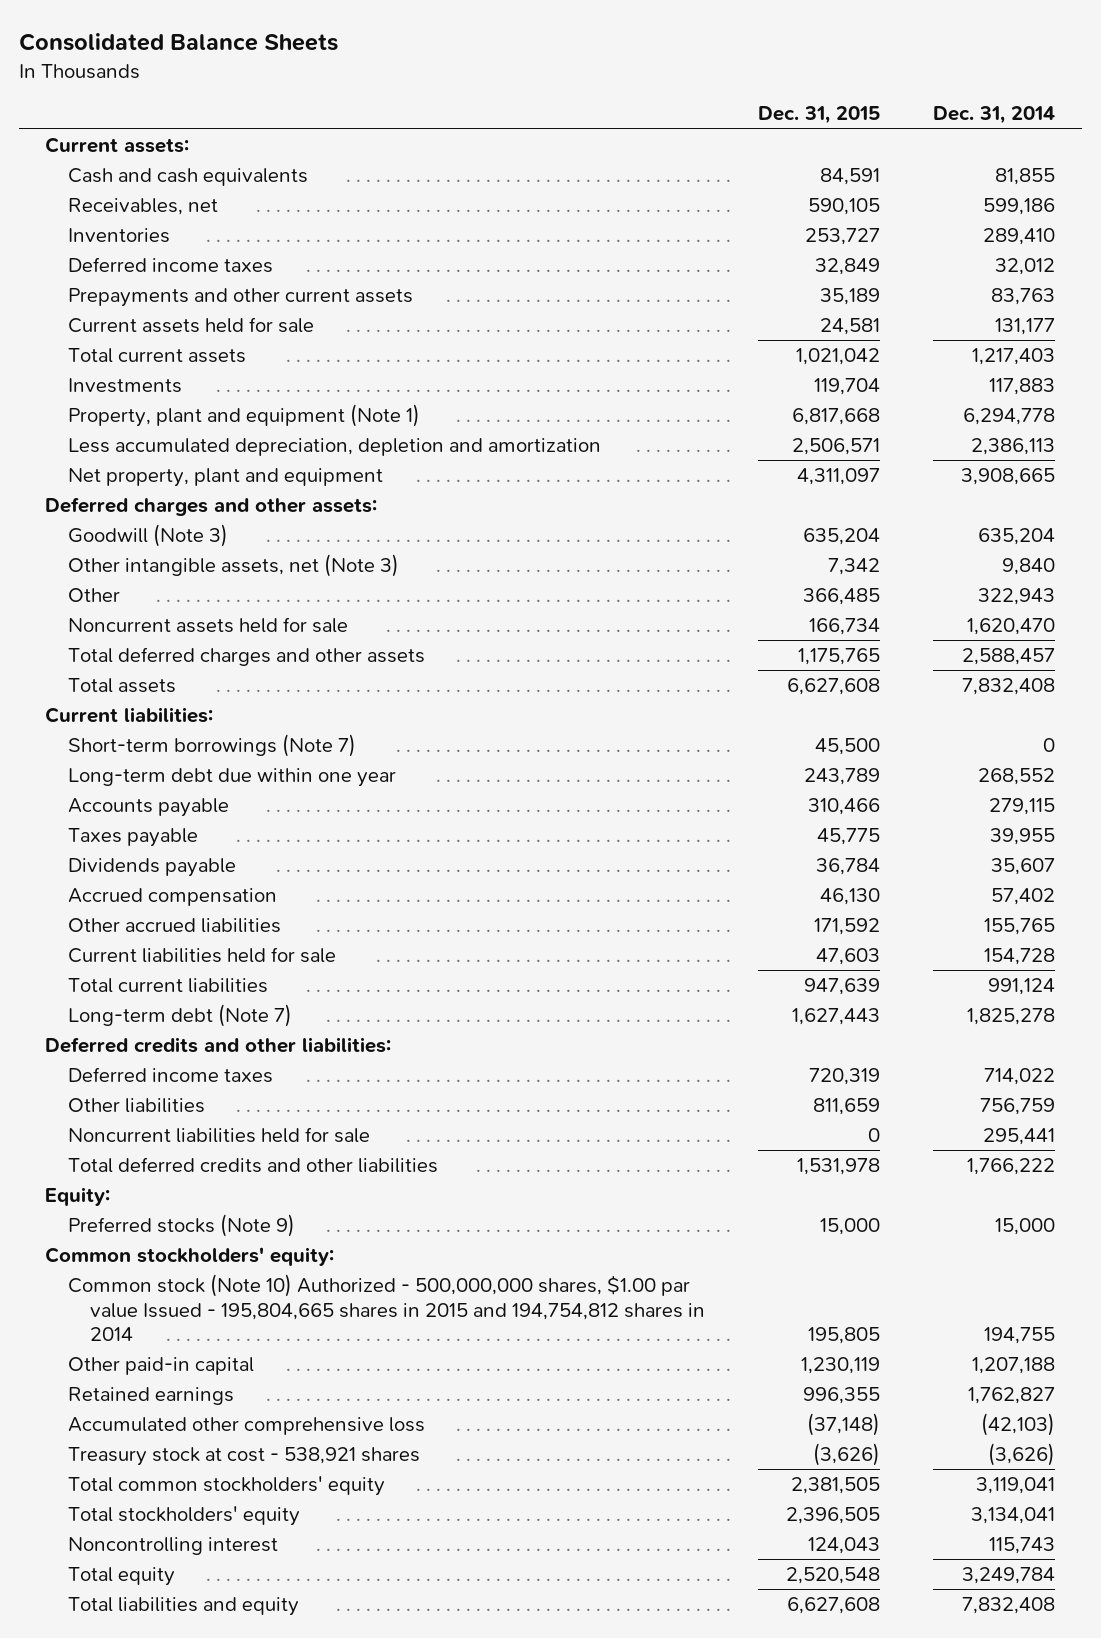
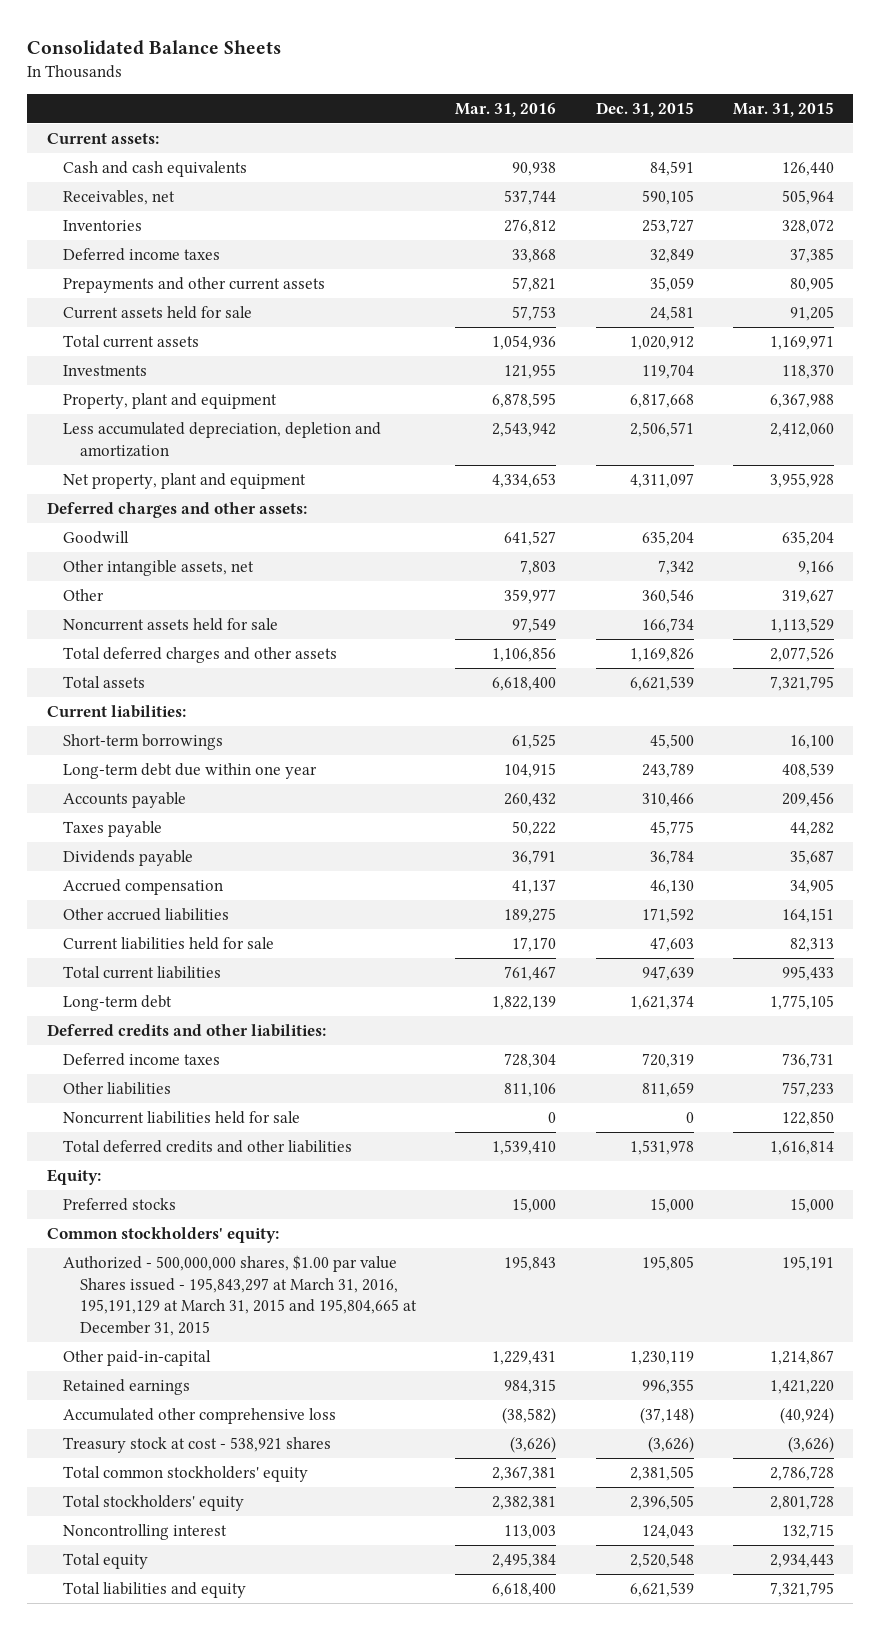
[933,106,1056,125] Dec. 31, 2014 -> none
none -> [455,102,557,117] Mar. 31, 2016
none -> [732,101,834,117] Mar. 31, 2015
[819,288,880,306] 35,189 -> [649,277,694,293] 35,059
[795,348,880,366] 1,021,042 -> [629,336,694,351] 1,020,912
[67,404,420,428] Property, plant and equipment (Note 1) -> [63,393,278,410] Property, plant and equipment
[67,524,228,548] Goodwill (Note 3) -> [63,531,130,545] Goodwill
[67,554,399,578] Other intangible assets, net (Note 3) -> [63,560,255,577] Other intangible assets, net
[802,588,880,606] 366,485 -> [641,589,694,605] 360,546
[797,648,880,666] 1,175,765 -> [629,648,694,663] 1,169,826
[786,678,880,696] 6,627,608 -> [629,676,694,692] 6,621,539
[67,734,356,758] Short-term borrowings (Note 7) -> [63,734,224,751] Short-term borrowings
[67,1004,292,1028] Long-term debt (Note 7) -> [63,995,173,1012] Long-term debt
[791,1008,880,1026] 1,627,443 -> [629,995,694,1011] 1,621,374
[67,1214,295,1238] Preferred stocks (Note 9) -> [63,1198,177,1212] Preferred stocks
[67,1274,705,1342] Common stock (Note 10) Authorized - 500,000,000 shares, $1.00 par value Issued - 195,804,665 shares in 2015 and 194,754,812 shares in 2014 -> [63,1255,418,1337] Authorized - 500,000,000 shares, $1.00 par value Shares issued - 195,843,297 at March 31, 2016, 195,191,129 at March 31, 2015 and 195,804,665 at December 31, 2015
[67,1357,254,1376] Other paid-in capital -> [63,1350,212,1367] Other paid-in-capital
[786,1597,880,1615] 6,627,608 -> [629,1582,694,1598] 6,621,539

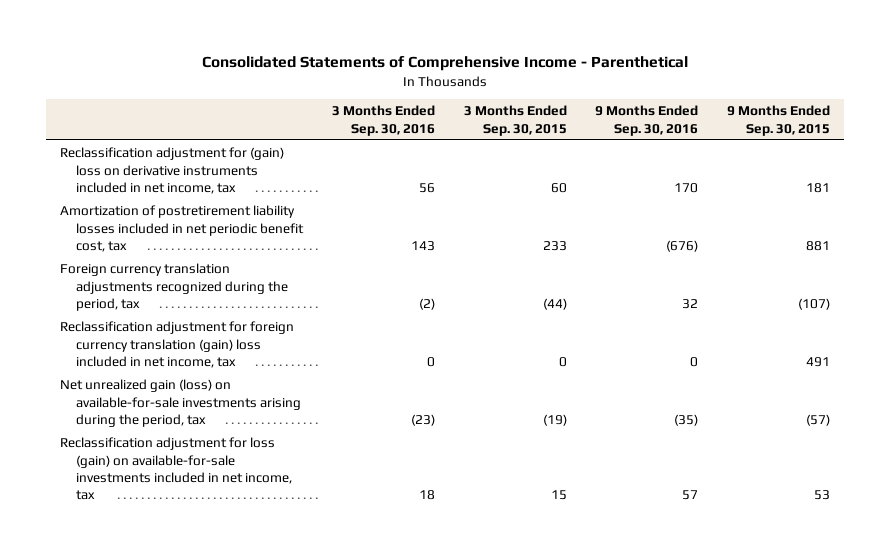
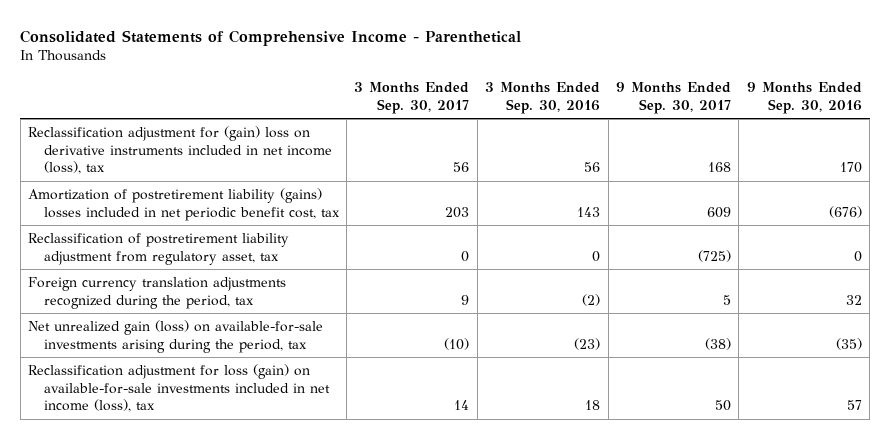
[463,105,567,136] 3 Months Ended Sep. 30, 2015 -> none
[726,105,830,136] 9 Months Ended Sep. 30, 2015 -> none
none -> [354,82,470,114] 3 Months Ended Sep. 30, 2017
none -> [615,82,731,114] 9 Months Ended Sep. 30, 2017
[60,147,285,194] Reclassification adjustment for (gain) loss on derivative instruments included in net income, tax -> [27,126,332,175] Reclassification adjustment for (gain) loss on derivative instruments included in net income (loss), tax
[60,205,305,252] Amortization of postretirement liability losses included in net periodic benefit cost, tax -> [27,188,340,221] Amortization of postretirement liability (gains) losses included in net periodic benefit cost, tax
none -> [27,233,289,265] Reclassification of postretirement liability adjustment from regulatory asset, tax
[60,321,295,368] Reclassification adjustment for foreign currency translation (gain) loss included in net income, tax -> none
[60,437,293,501] Reclassification adjustment for loss (gain) on available-for-sale investments included in net income, tax -> [27,364,330,413] Reclassification adjustment for loss (gain) on available-for-sale investments included in net income (loss), tax

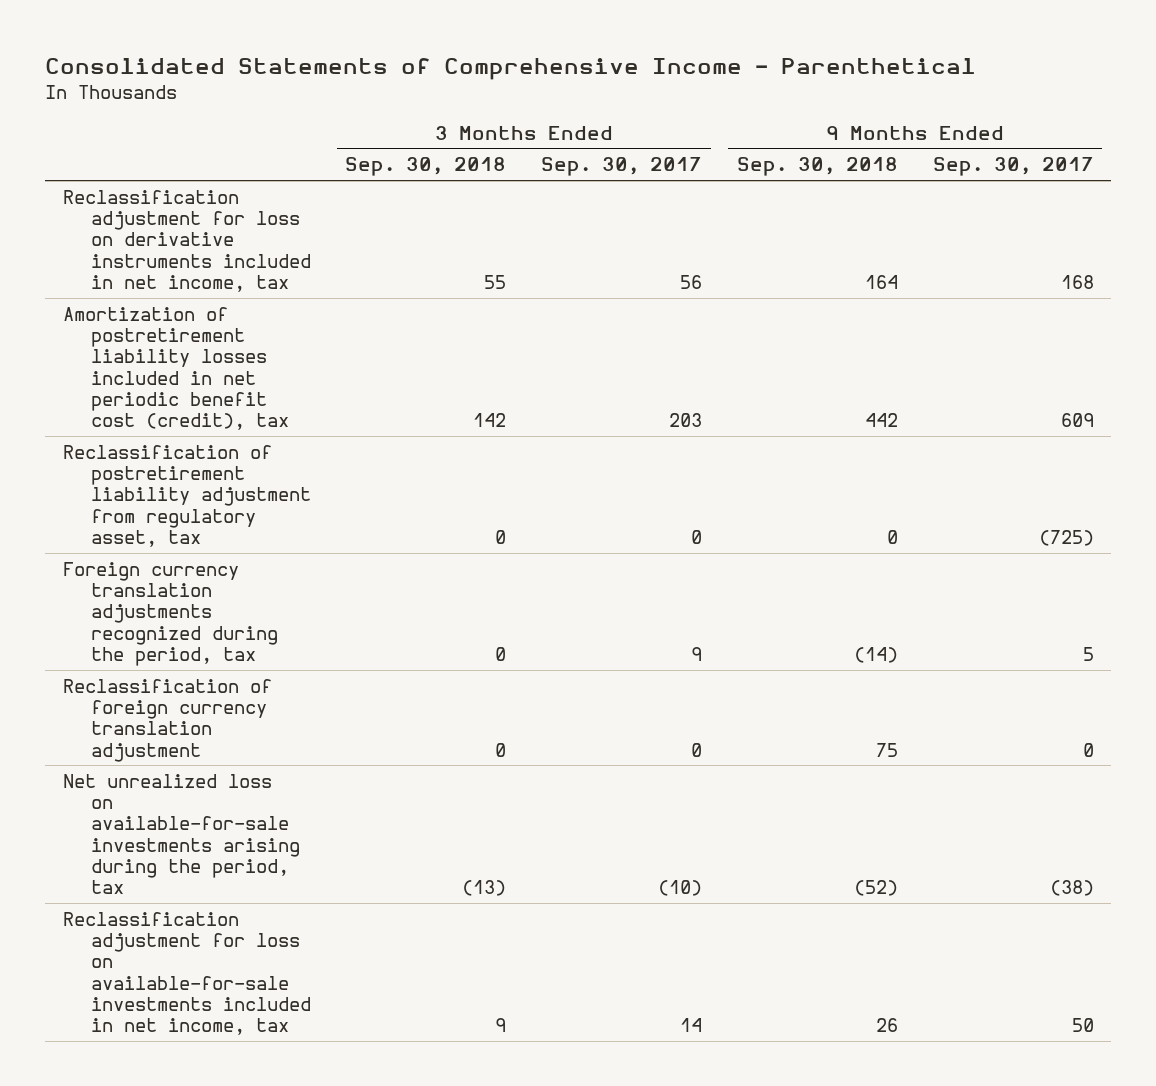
[485,82,601,114] 3 Months Ended Sep. 30, 2016 -> none
[746,82,862,114] 9 Months Ended Sep. 30, 2016 -> none
none -> [345,157,507,177] Sep. 30, 2018
none -> [736,157,898,177] Sep. 30, 2018
[27,126,332,175] Reclassification adjustment for (gain) loss on derivative instruments included in net income (loss), tax -> [62,189,311,293] Reclassification adjustment for loss on derivative instruments included in net income, tax
[27,188,340,221] Amortization of postretirement liability (gains) losses included in net periodic benefit cost, tax -> [62,306,289,431] Amortization of postretirement liability losses included in net periodic benefit cost (credit), tax
none -> [62,678,272,762] Reclassification of foreign currency translation adjustment
[27,320,323,353] Net unrealized gain (loss) on available-for-sale investments arising during the period, tax -> [62,773,300,895] Net unrealized loss on available-for-sale investments arising during the period, tax
[27,364,330,413] Reclassification adjustment for loss (gain) on available-for-sale investments included in net income (loss), tax -> [62,911,311,1036] Reclassification adjustment for loss on available-for-sale investments included in net income, tax

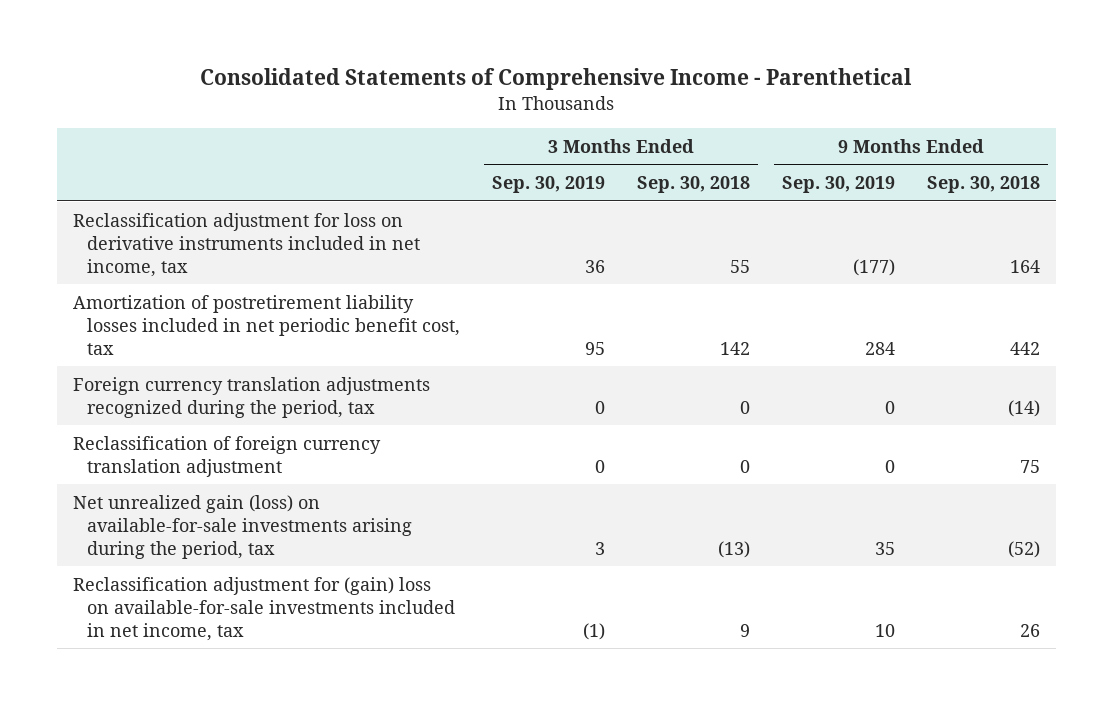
[541,157,703,177] Sep. 30, 2017 -> none
[932,157,1094,177] Sep. 30, 2017 -> none
none -> [492,176,606,194] Sep. 30, 2019
none -> [782,176,896,194] Sep. 30, 2019
[62,444,311,548] Reclassification of postretirement liability adjustment from regulatory asset, tax -> none
[62,306,289,431] Amortization of postretirement liability losses included in net periodic benefit cost (credit), tax -> [72,294,461,355] Amortization of postretirement liability losses included in net periodic benefit cost, tax
[62,773,300,895] Net unrealized loss on available-for-sale investments arising during the period, tax -> [72,494,413,559] Net unrealized gain (loss) on available-for-sale investments arising during the period, tax
[62,911,311,1036] Reclassification adjustment for loss on available-for-sale investments included in net income, tax -> [72,576,456,641] Reclassification adjustment for (gain) loss on available-for-sale investments included in net income, tax

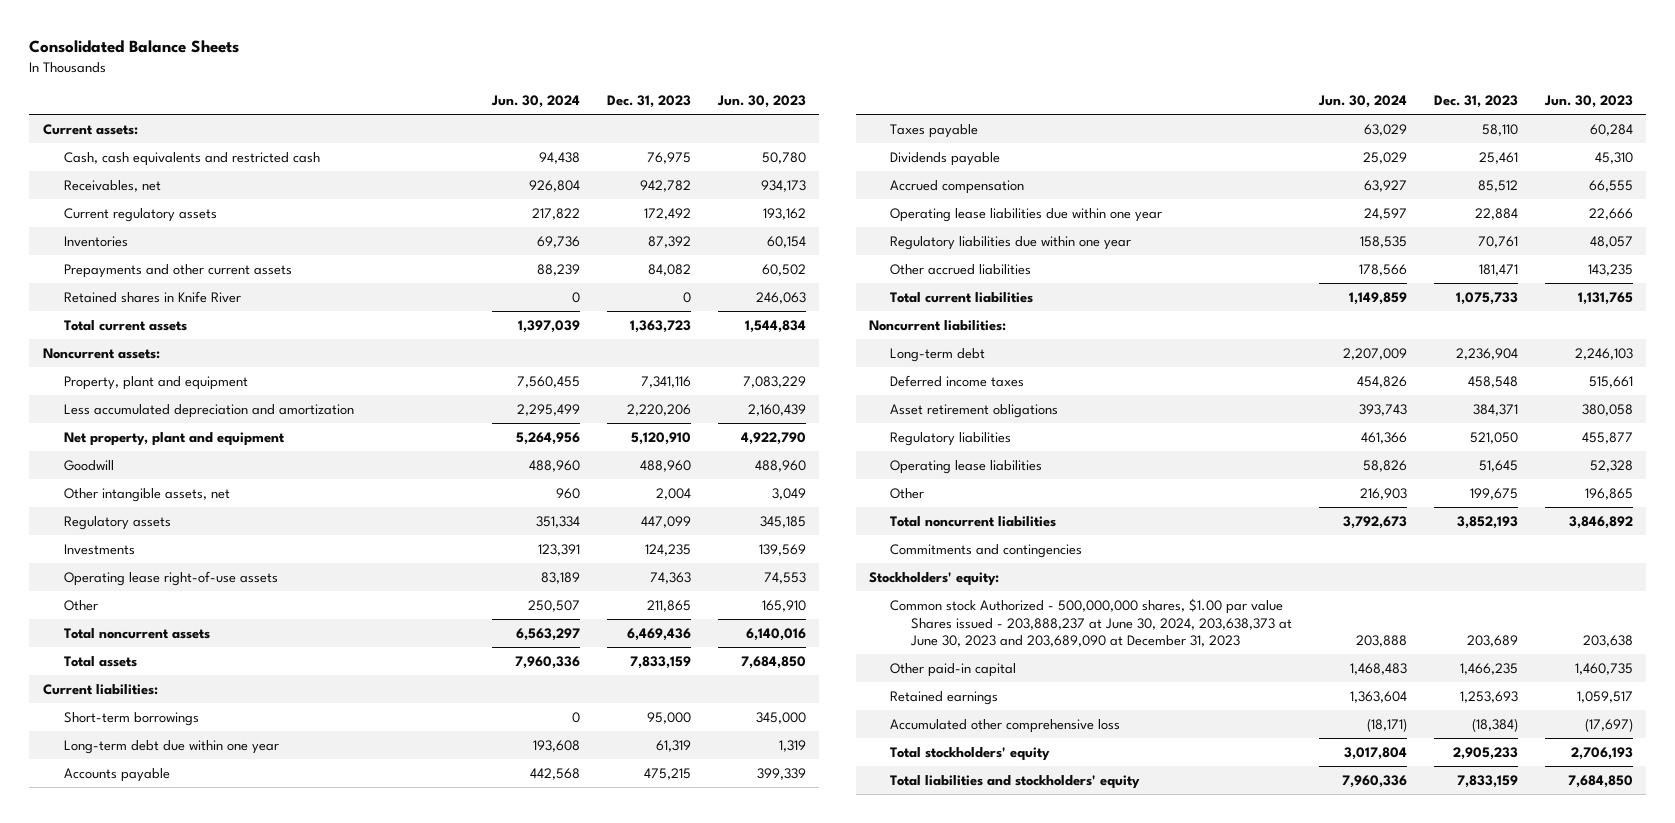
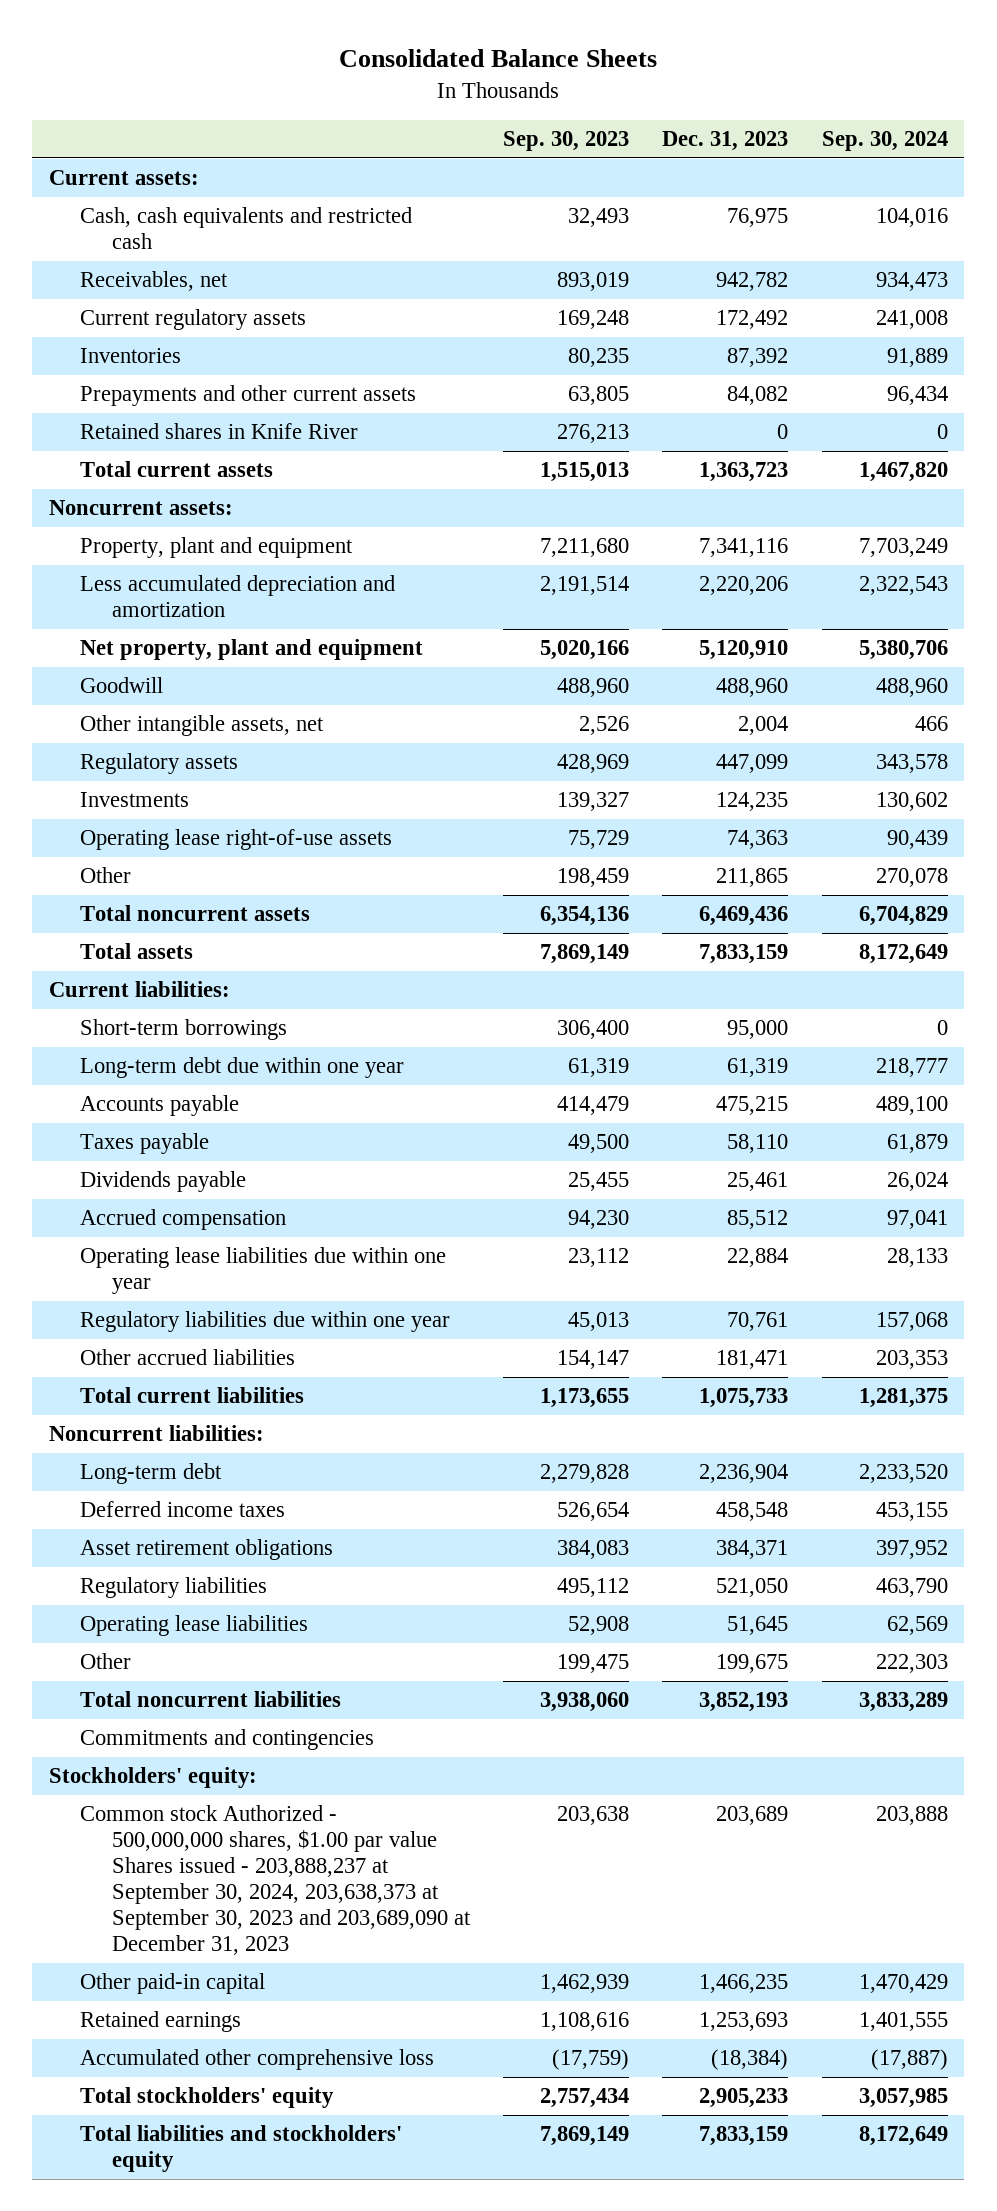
[491,94,581,108] Jun. 30, 2024 -> none
[716,94,806,108] Jun. 30, 2023 -> none
none -> [503,131,630,152] Sep. 30, 2023
none -> [821,131,948,152] Sep. 30, 2024
[890,597,1292,648] Common stock Authorized - 500,000,000 shares, $1.00 par value Shares issued - 203,888,237 at June 30, 2024, 203,638,373 at June 30, 2023 and 203,689,090 at December 31, 2023 -> [80,1805,471,1956] Common stock Authorized - 500,000,000 shares, $1.00 par value Shares issued - 203,888,237 at September 30, 2024, 203,638,373 at September 30, 2023 and 203,689,090 at December 31, 2023

